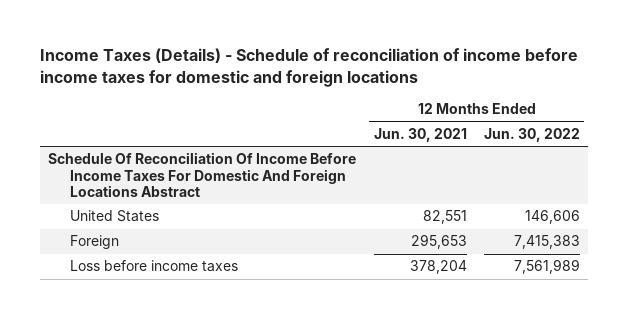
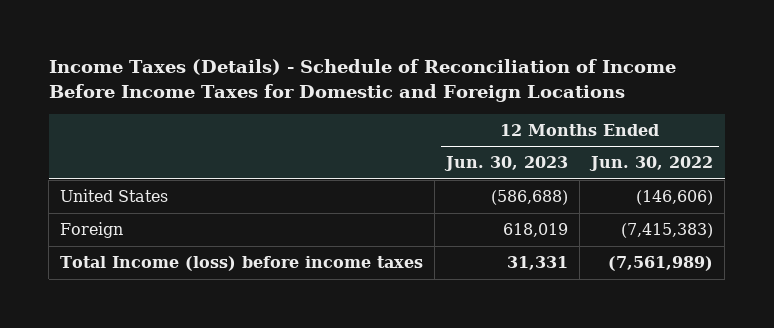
[39,48,578,87] Income Taxes (Details) - Schedule of reconciliation of income before income taxes for domestic and foreign locations -> [48,59,676,102] Income Taxes (Details) - Schedule of Reconciliation of Income Before Income Taxes for Domestic and Foreign Locations
[373,127,467,142] Jun. 30, 2021 -> none
none -> [444,156,569,172] Jun. 30, 2023
[48,152,357,197] Schedule Of Reconciliation Of Income Before Income Taxes For Domestic And Foreign Locations Abstract -> none
[524,210,580,225] 146,606 -> [636,190,714,206] (146,606)
[513,235,580,250] 7,415,383 -> [621,223,714,239] (7,415,383)
[70,260,239,273] Loss before income taxes -> [60,256,424,272] Total Income (loss) before income taxes
[513,259,580,275] 7,561,989 -> [608,256,714,272] (7,561,989)

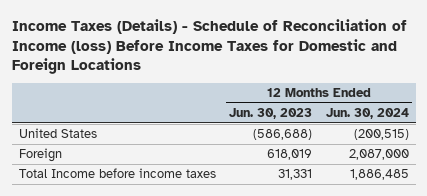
[48,59,676,102] Income Taxes (Details) - Schedule of Reconciliation of Income Before Income Taxes for Domestic and Foreign Locations -> [11,19,407,75] Income Taxes (Details) - Schedule of Reconciliation of Income (loss) Before Income Taxes for Domestic and Foreign Locations
[589,156,714,172] Jun. 30, 2022 -> none
none -> [325,108,409,120] Jun. 30, 2024
[60,256,424,272] Total Income (loss) before income taxes -> [18,168,216,179] Total Income before income taxes

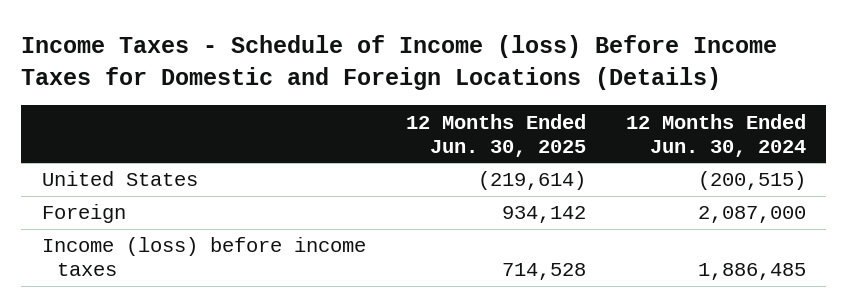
[11,19,407,75] Income Taxes (Details) - Schedule of Reconciliation of Income (loss) Before Income Taxes for Domestic and Foreign Locations -> [21,35,778,91] Income Taxes - Schedule of Income (loss) Before Income Taxes for Domestic and Foreign Locations (Details)
[229,108,313,120] Jun. 30, 2023 -> none
none -> [405,113,586,157] 12 Months Ended Jun. 30, 2025
[18,168,216,179] Total Income before income taxes -> [41,237,366,277] Income (loss) before income taxes

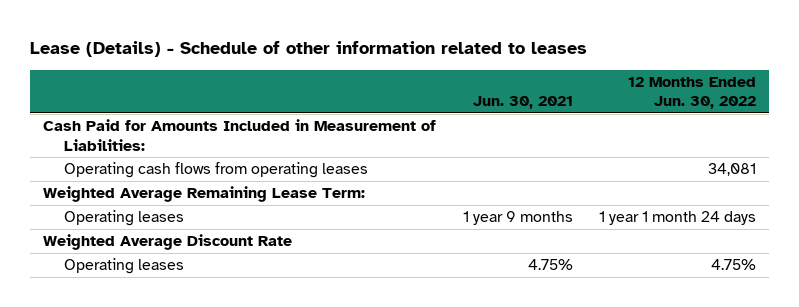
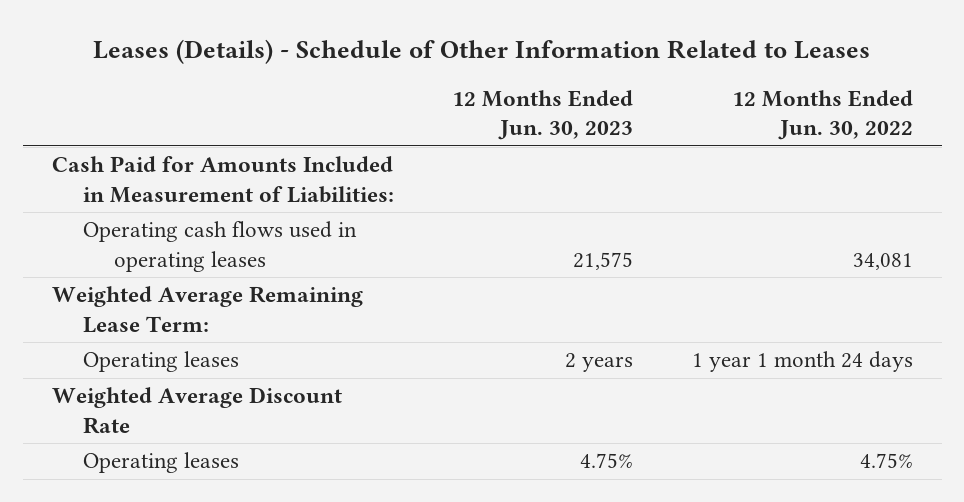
[30,41,588,58] Lease (Details) - Schedule of other information related to leases -> [93,39,871,65] Leases (Details) - Schedule of Other Information Related to Leases
[472,96,573,110] Jun. 30, 2021 -> none
none -> [452,90,634,141] 12 Months Ended Jun. 30, 2023
[63,162,368,179] Operating cash flows from operating leases -> [83,221,358,272] Operating cash flows used in operating leases

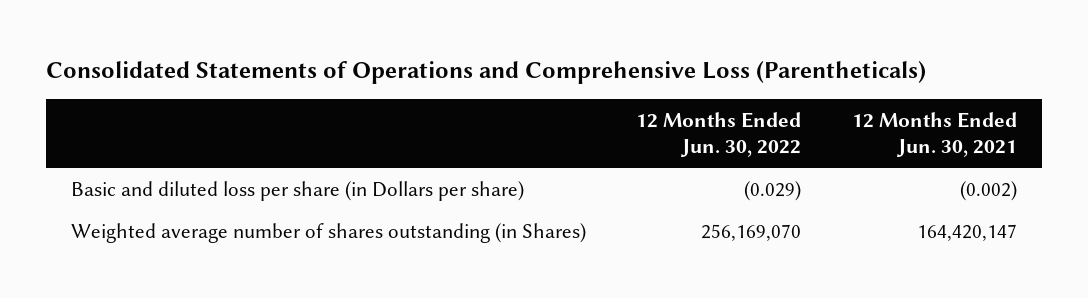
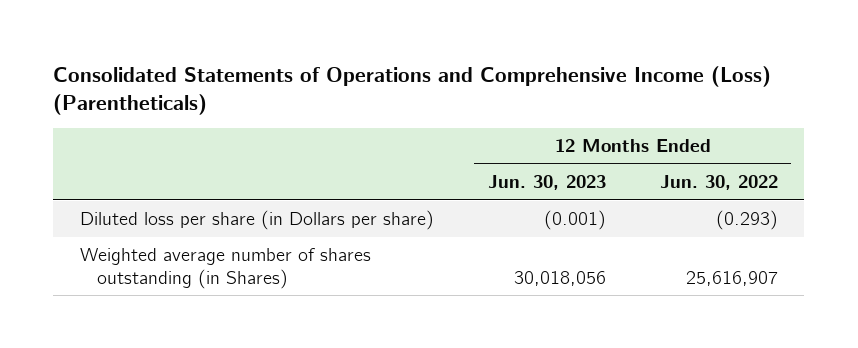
[45,61,926,85] Consolidated Statements of Operations and Comprehensive Loss (Parentheticals) -> [53,65,772,115] Consolidated Statements of Operations and Comprehensive Income (Loss) (Parentheticals)
[851,111,1017,158] 12 Months Ended Jun. 30, 2021 -> none
none -> [487,175,606,191] Jun. 30, 2023
[70,180,524,201] Basic and diluted loss per share (in Dollars per share) -> [80,210,435,231] Diluted loss per share (in Dollars per share)
[744,180,802,201] (0.029) -> [715,210,778,231] (0.293)
[701,223,802,241] 256,169,070 -> [685,270,778,286] 25,616,907

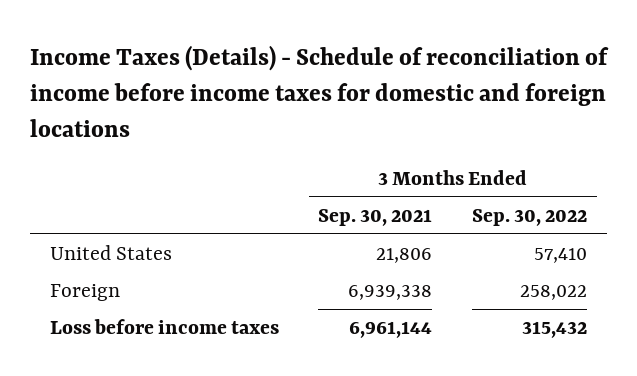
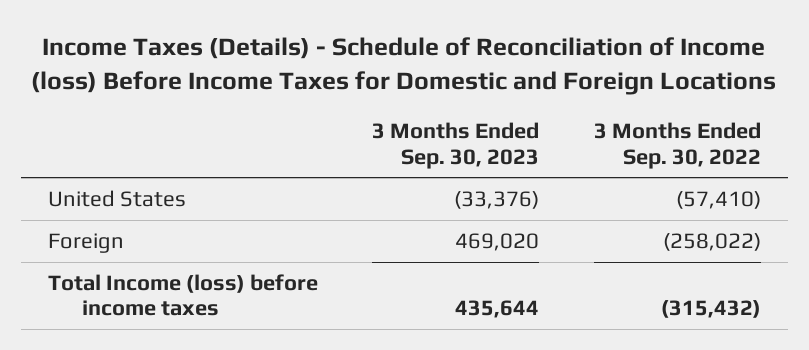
[29,45,609,137] Income Taxes (Details) - Schedule of reconciliation of income before income taxes for domestic and foreign locations -> [31,36,777,95] Income Taxes (Details) - Schedule of Reconciliation of Income (loss) Before Income Taxes for Domestic and Foreign Locations
[318,208,433,226] Sep. 30, 2021 -> none
none -> [372,122,540,169] 3 Months Ended Sep. 30, 2023
[534,248,588,264] 57,410 -> [675,190,761,209] (57,410)
[520,285,588,301] 258,022 -> [662,232,761,251] (258,022)
[49,319,279,335] Loss before income taxes -> [48,273,319,317] Total Income (loss) before income taxes
[522,321,588,339] 315,432 -> [660,300,761,319] (315,432)

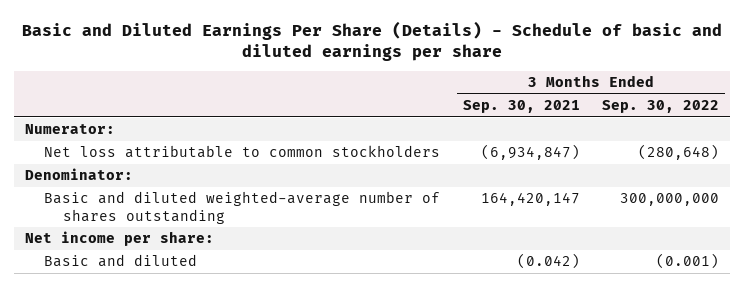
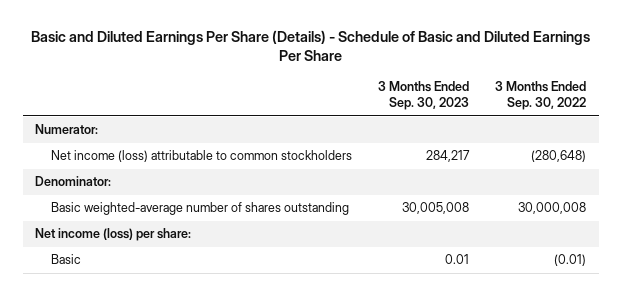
[22,20,723,62] Basic and Diluted Earnings Per Share (Details) - Schedule of basic and diluted earnings per share -> [30,29,590,62] Basic and Diluted Earnings Per Share (Details) - Schedule of Basic and Diluted Earnings Per Share
[462,100,580,114] Sep. 30, 2021 -> none
none -> [378,81,470,111] 3 Months Ended Sep. 30, 2023
[44,145,441,159] Net loss attributable to common stockholders -> [51,150,353,163] Net income (loss) attributable to common stockholders
[44,191,441,224] Basic and diluted weighted-average number of shares outstanding -> [51,202,350,216] Basic weighted-average number of shares outstanding
[620,193,720,207] 300,000,000 -> [517,202,586,215] 30,000,008
[25,231,215,247] Net income per share: -> [35,228,192,242] Net income (loss) per share:
[44,254,198,268] Basic and diluted -> [51,254,82,265] Basic
[656,253,720,270] (0.001) -> [553,254,586,267] (0.01)

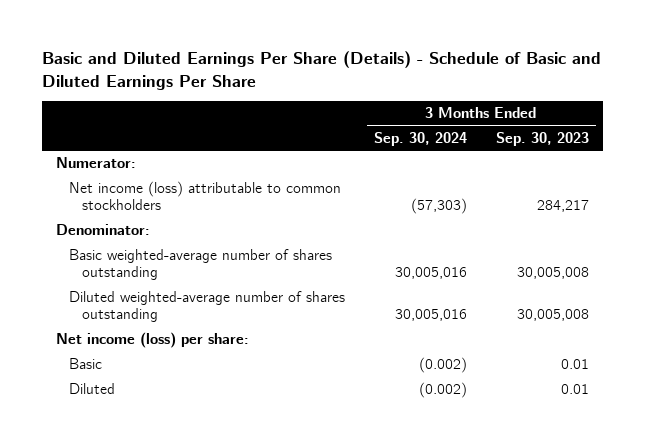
[494,81,586,111] 3 Months Ended Sep. 30, 2022 -> none
none -> [373,132,467,147] Sep. 30, 2024
none -> [69,291,346,323] Diluted weighted-average number of shares outstanding
none -> [69,383,116,395] Diluted

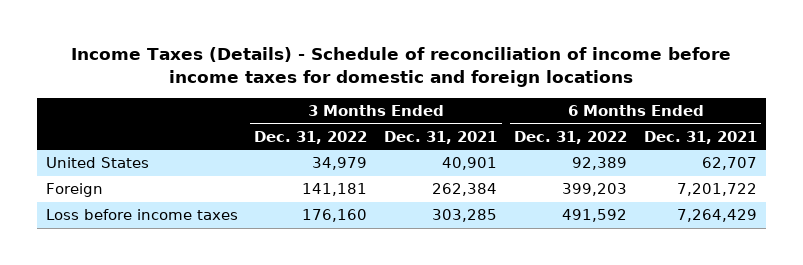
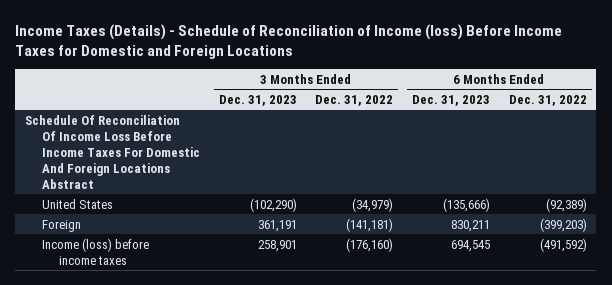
[71,47,732,88] Income Taxes (Details) - Schedule of reconciliation of income before income taxes for domestic and foreign locations -> [15,23,563,59] Income Taxes (Details) - Schedule of Reconciliation of Income (loss) Before Income Taxes for Domestic and Foreign Locations
[384,130,498,144] Dec. 31, 2021 -> none
[644,130,758,144] Dec. 31, 2021 -> none
none -> [218,94,297,106] Dec. 31, 2023
none -> [412,94,491,106] Dec. 31, 2023
none -> [24,114,200,189] Schedule Of Reconciliation Of Income Loss Before Income Taxes For Domestic And Foreign Locations Abstract
[312,157,368,171] 34,979 -> [352,197,394,212] (34,979)
[572,157,628,171] 92,389 -> [545,197,587,212] (92,389)
[302,183,368,197] 141,181 -> [346,217,394,232] (141,181)
[562,183,628,197] 399,203 -> [539,217,587,232] (399,203)
[45,209,238,221] Loss before income taxes -> [41,237,149,265] Income (loss) before income taxes
[302,209,368,223] 176,160 -> [346,237,394,252] (176,160)
[562,209,628,223] 491,592 -> [539,237,587,252] (491,592)

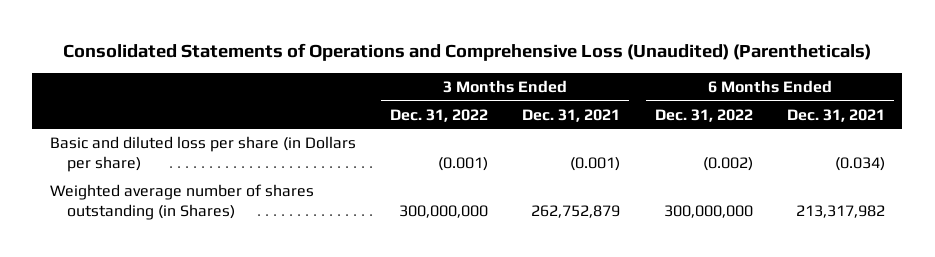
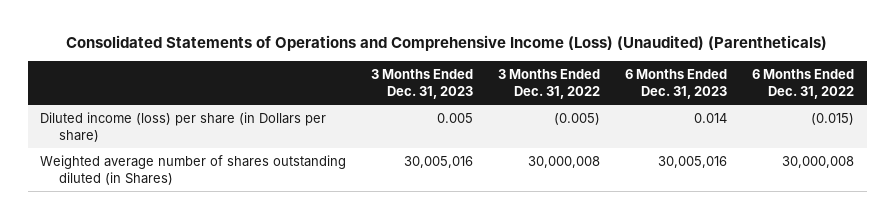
[63,43,872,62] Consolidated Statements of Operations and Comprehensive Loss (Unaudited) (Parentheticals) -> [66,35,828,52] Consolidated Statements of Operations and Comprehensive Income (Loss) (Unaudited) (Parentheticals)
[522,108,621,122] Dec. 31, 2021 -> none
[787,108,886,122] Dec. 31, 2021 -> none
none -> [371,69,474,99] 3 Months Ended Dec. 31, 2023
none -> [625,69,728,99] 6 Months Ended Dec. 31, 2023
[49,135,356,173] Basic and diluted loss per share (in Dollars per share) -> [40,111,327,142] Diluted income (loss) per share (in Dollars per share)
[437,157,488,172] (0.001) -> [554,112,601,125] (0.005)
[702,157,753,172] (0.002) -> [811,112,855,125] (0.015)
[49,183,314,221] Weighted average number of shares outstanding (in Shares) -> [40,154,347,185] Weighted average number of shares outstanding diluted (in Shares)
[398,205,488,219] 300,000,000 -> [528,155,601,168] 30,000,008
[663,205,753,219] 300,000,000 -> [782,155,855,168] 30,000,008

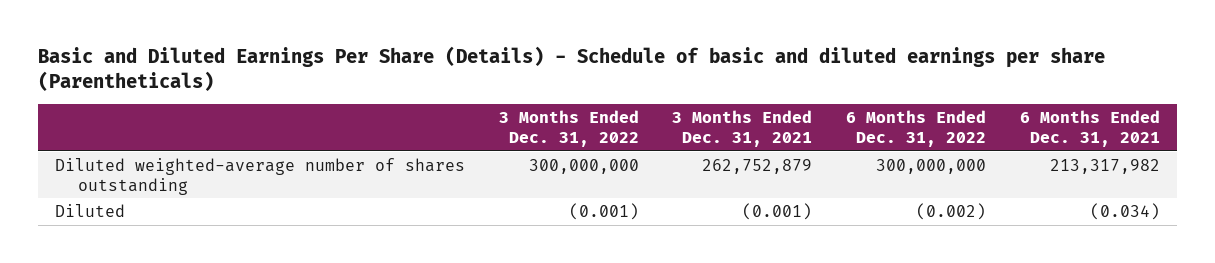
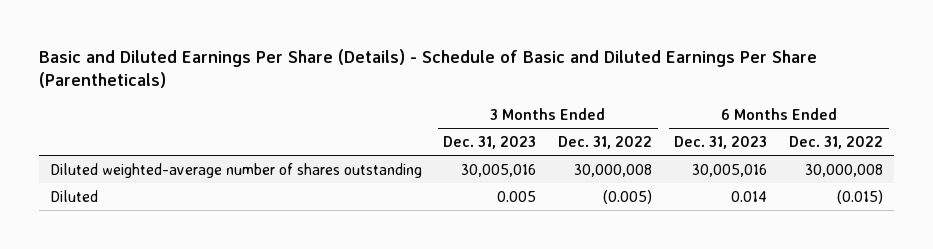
[37,45,1105,92] Basic and Diluted Earnings Per Share (Details) - Schedule of basic and diluted earnings per share (Parentheticals) -> [38,48,817,89] Basic and Diluted Earnings Per Share (Details) - Schedule of Basic and Diluted Earnings Per Share (Parentheticals)
[672,110,813,147] 3 Months Ended Dec. 31, 2021 -> none
[1020,110,1161,147] 6 Months Ended Dec. 31, 2021 -> none
none -> [443,136,537,150] Dec. 31, 2023
none -> [674,136,768,150] Dec. 31, 2023
[528,158,639,174] 300,000,000 -> [574,163,653,177] 30,000,008
[876,158,987,174] 300,000,000 -> [805,163,884,177] 30,000,008
[568,202,639,220] (0.001) -> [603,189,653,204] (0.005)
[916,202,987,220] (0.002) -> [837,189,884,204] (0.015)

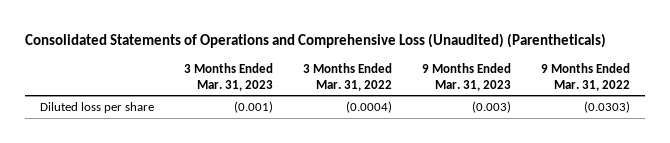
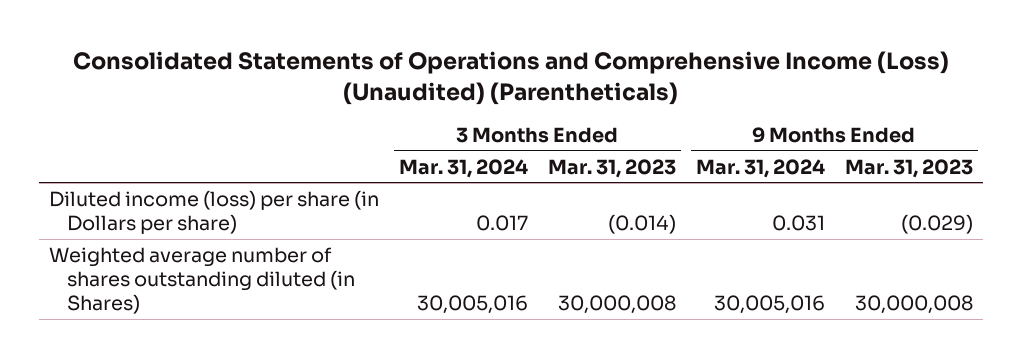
[24,32,606,48] Consolidated Statements of Operations and Comprehensive Loss (Unaudited) (Parentheticals) -> [72,51,949,105] Consolidated Statements of Operations and Comprehensive Income (Loss) (Unaudited) (Parentheticals)
[303,63,393,91] 3 Months Ended Mar. 31, 2022 -> none
[541,63,631,91] 9 Months Ended Mar. 31, 2022 -> none
none -> [398,158,528,178] Mar. 31, 2024
none -> [695,158,825,178] Mar. 31, 2024
[39,102,154,114] Diluted loss per share -> [48,189,379,235] Diluted income (loss) per share (in Dollars per share)
[233,101,273,114] (0.001) -> [607,214,676,235] (0.014)
[472,101,512,114] (0.003) -> [900,214,973,235] (0.029)
none -> [48,246,356,315] Weighted average number of shares outstanding diluted (in Shares)

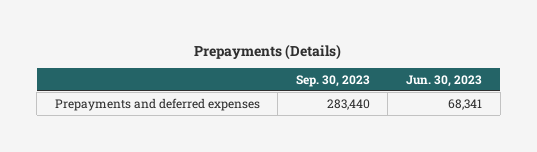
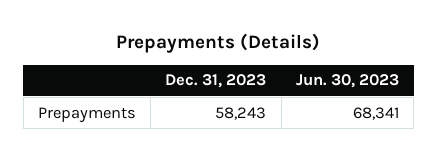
[295,74,370,87] Sep. 30, 2023 -> none
none -> [165,74,267,89] Dec. 31, 2023
[54,97,260,111] Prepayments and deferred expenses -> [37,106,136,123] Prepayments

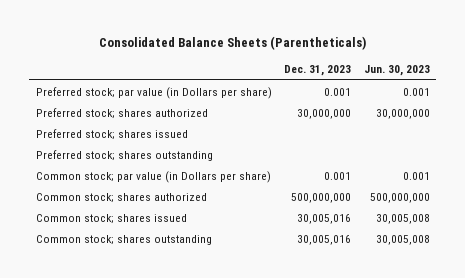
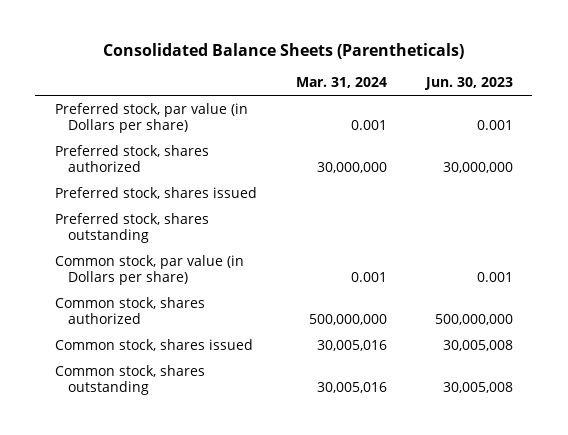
[284,65,352,77] Dec. 31, 2023 -> none
none -> [295,77,387,89] Mar. 31, 2024
[35,86,272,99] Preferred stock; par value (in Dollars per share) -> [54,102,248,133] Preferred stock, par value (in Dollars per share)
[35,107,208,119] Preferred stock; shares authorized -> [54,144,209,172] Preferred stock, shares authorized
[35,128,188,140] Preferred stock; shares issued -> [54,186,257,199] Preferred stock, shares issued
[35,149,213,161] Preferred stock; shares outstanding -> [54,212,209,243] Preferred stock, shares outstanding
[35,170,271,183] Common stock; par value (in Dollars per share) -> [54,254,244,285] Common stock, par value (in Dollars per share)
[35,192,207,203] Common stock; shares authorized -> [54,296,205,324] Common stock, shares authorized
[35,213,187,224] Common stock; shares issued -> [54,338,253,351] Common stock, shares issued
[35,234,212,245] Common stock; shares outstanding -> [54,364,205,395] Common stock, shares outstanding

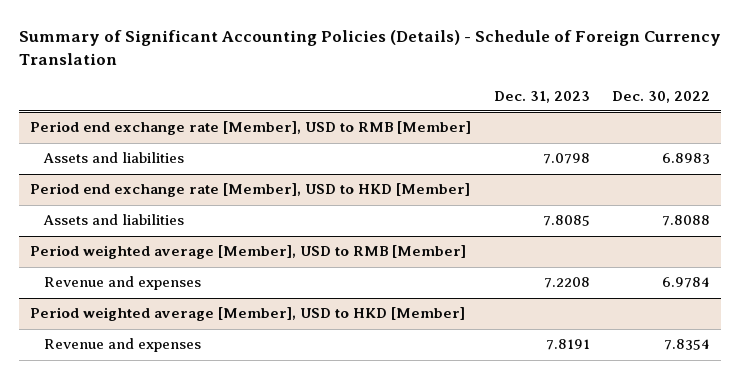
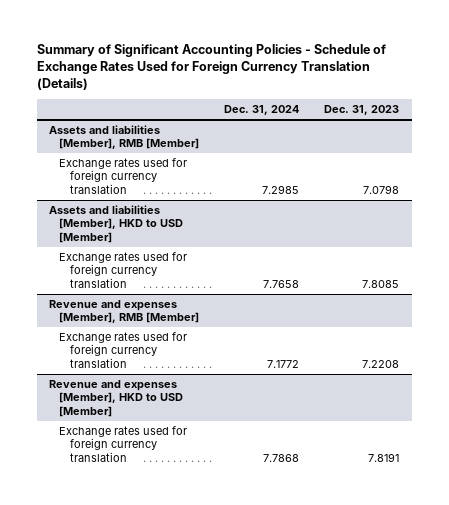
[18,30,721,66] Summary of Significant Accounting Policies (Details) - Schedule of Foreign Currency Translation -> [36,44,386,91] Summary of Significant Accounting Policies - Schedule of Exchange Rates Used for Foreign Currency Translation (Details)
[611,90,710,103] Dec. 30, 2022 -> none
none -> [224,105,300,116] Dec. 31, 2024
[30,121,472,136] Period end exchange rate [Member], USD to RMB [Member] -> none
[30,183,471,198] Period end exchange rate [Member], USD to HKD [Member] -> none
[30,245,467,260] Period weighted average [Member], USD to RMB [Member] -> none
[30,307,466,322] Period weighted average [Member], USD to HKD [Member] -> none
none -> [49,124,200,150] Assets and liabilities [Member], RMB [Member]
[42,152,184,164] Assets and liabilities -> [59,157,188,194] Exchange rates used for foreign currency translation
none -> [49,204,184,243] Assets and liabilities [Member], HKD to USD [Member]
[42,214,184,226] Assets and liabilities -> [59,251,188,288] Exchange rates used for foreign currency translation
none -> [49,299,200,324] Revenue and expenses [Member], RMB [Member]
[43,276,201,291] Revenue and expenses -> [59,331,188,368] Exchange rates used for foreign currency translation
none -> [49,379,184,417] Revenue and expenses [Member], HKD to USD [Member]
[43,338,201,353] Revenue and expenses -> [59,425,188,462] Exchange rates used for foreign currency translation

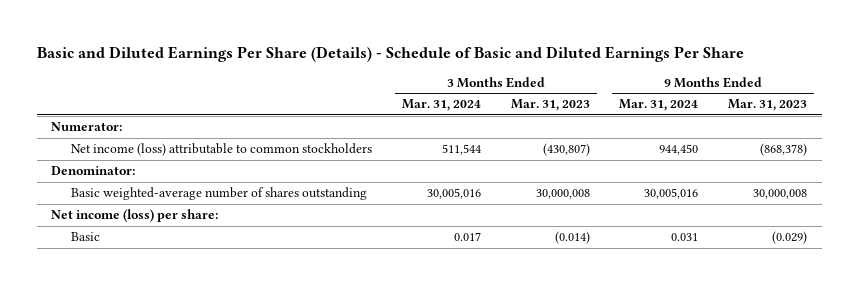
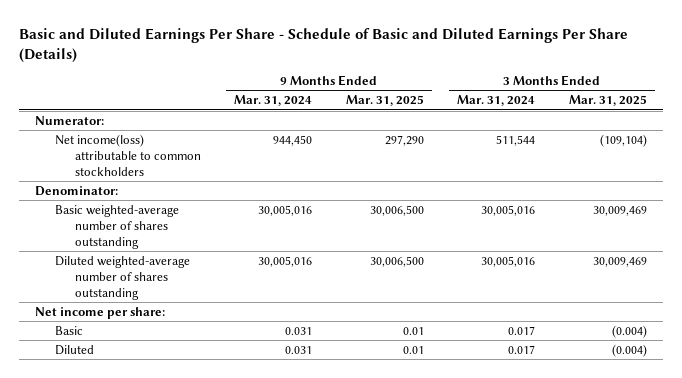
[36,45,744,62] Basic and Diluted Earnings Per Share (Details) - Schedule of Basic and Diluted Earnings Per Share -> [18,27,628,63] Basic and Diluted Earnings Per Share - Schedule of Basic and Diluted Earnings Per Share (Details)
[510,99,590,112] Mar. 31, 2023 -> none
[728,99,808,112] Mar. 31, 2023 -> none
none -> [345,95,424,107] Mar. 31, 2025
none -> [568,95,647,107] Mar. 31, 2025
[71,143,373,157] Net income (loss) attributable to common stockholders -> [55,133,201,176] Net income(loss) attributable to common stockholders
none -> [55,255,191,300] Diluted weighted-average number of shares outstanding
[51,209,219,223] Net income (loss) per share: -> [35,306,166,319] Net income per share:
none -> [55,344,95,355] Diluted

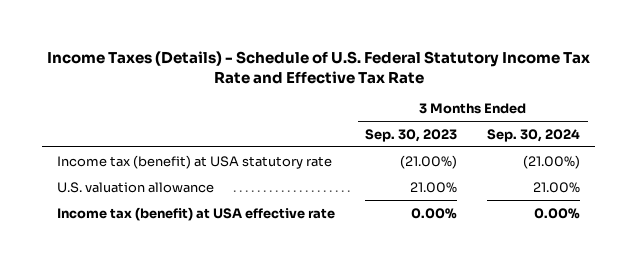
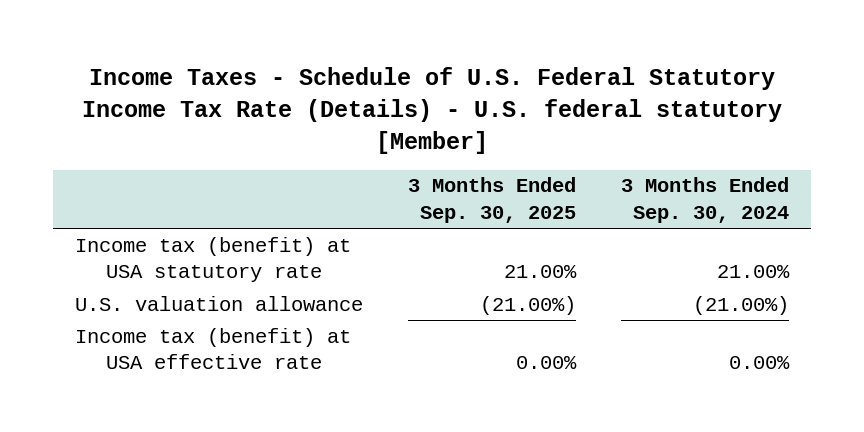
[46,50,590,84] Income Taxes (Details) - Schedule of U.S. Federal Statutory Income Tax Rate and Effective Tax Rate -> [82,66,783,154] Income Taxes - Schedule of U.S. Federal Statutory Income Tax Rate (Details) - U.S. federal statutory [Member]
[365,128,458,142] Sep. 30, 2023 -> none
none -> [408,177,577,224] 3 Months Ended Sep. 30, 2025
[523,154,581,169] (21.00%) -> [717,265,791,279] 21.00%
[533,181,581,193] 21.00% -> [693,295,790,315] (21.00%)

